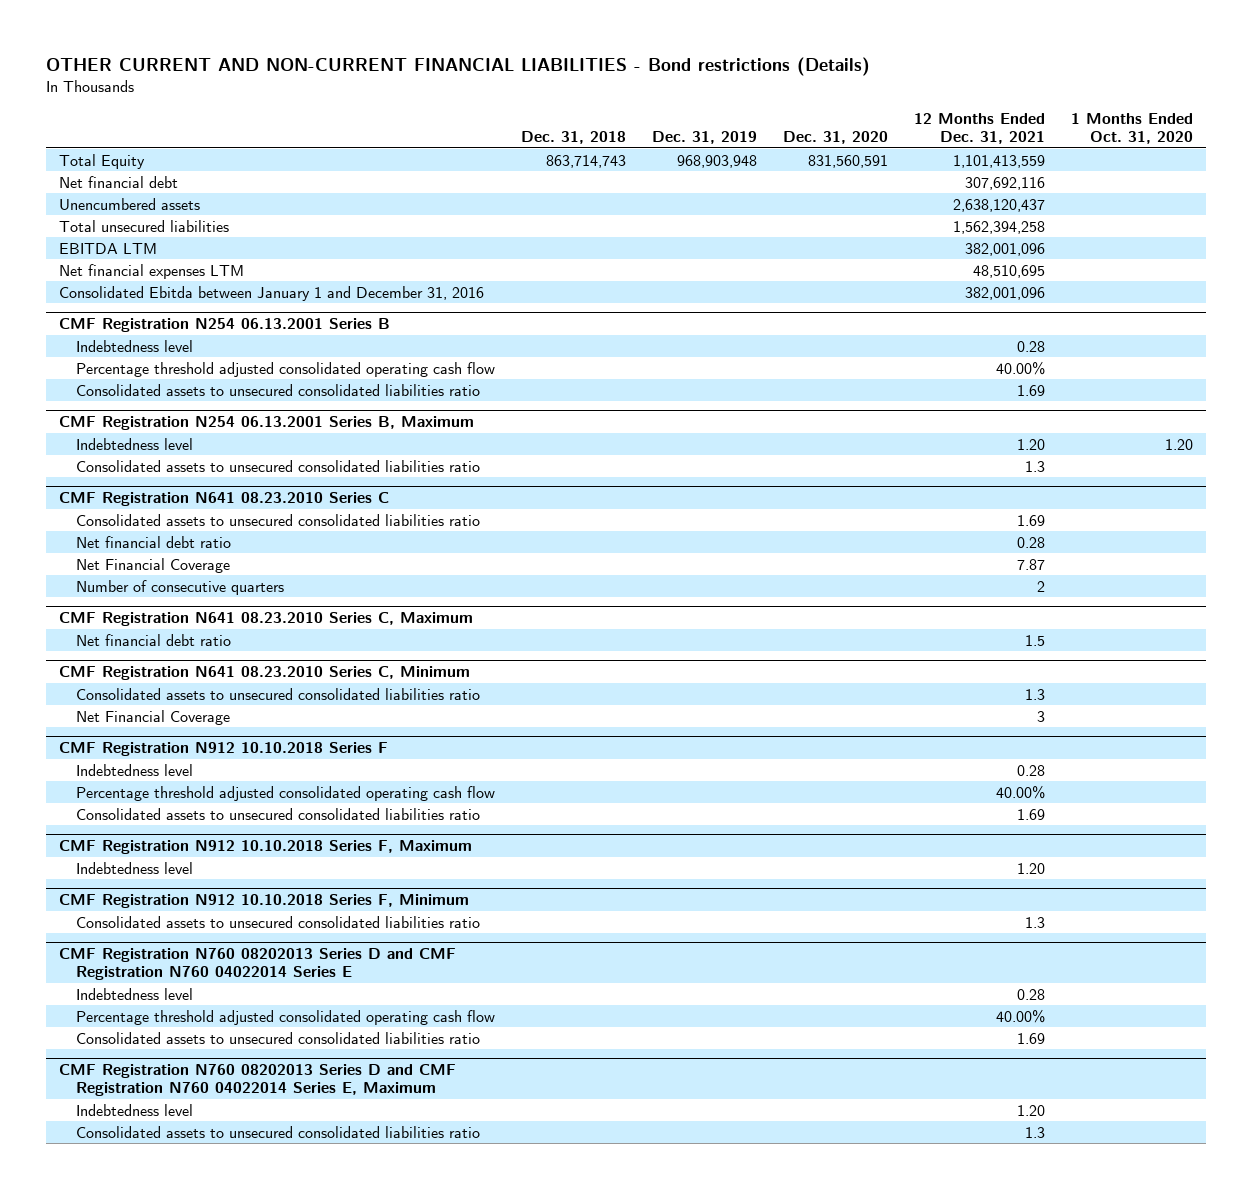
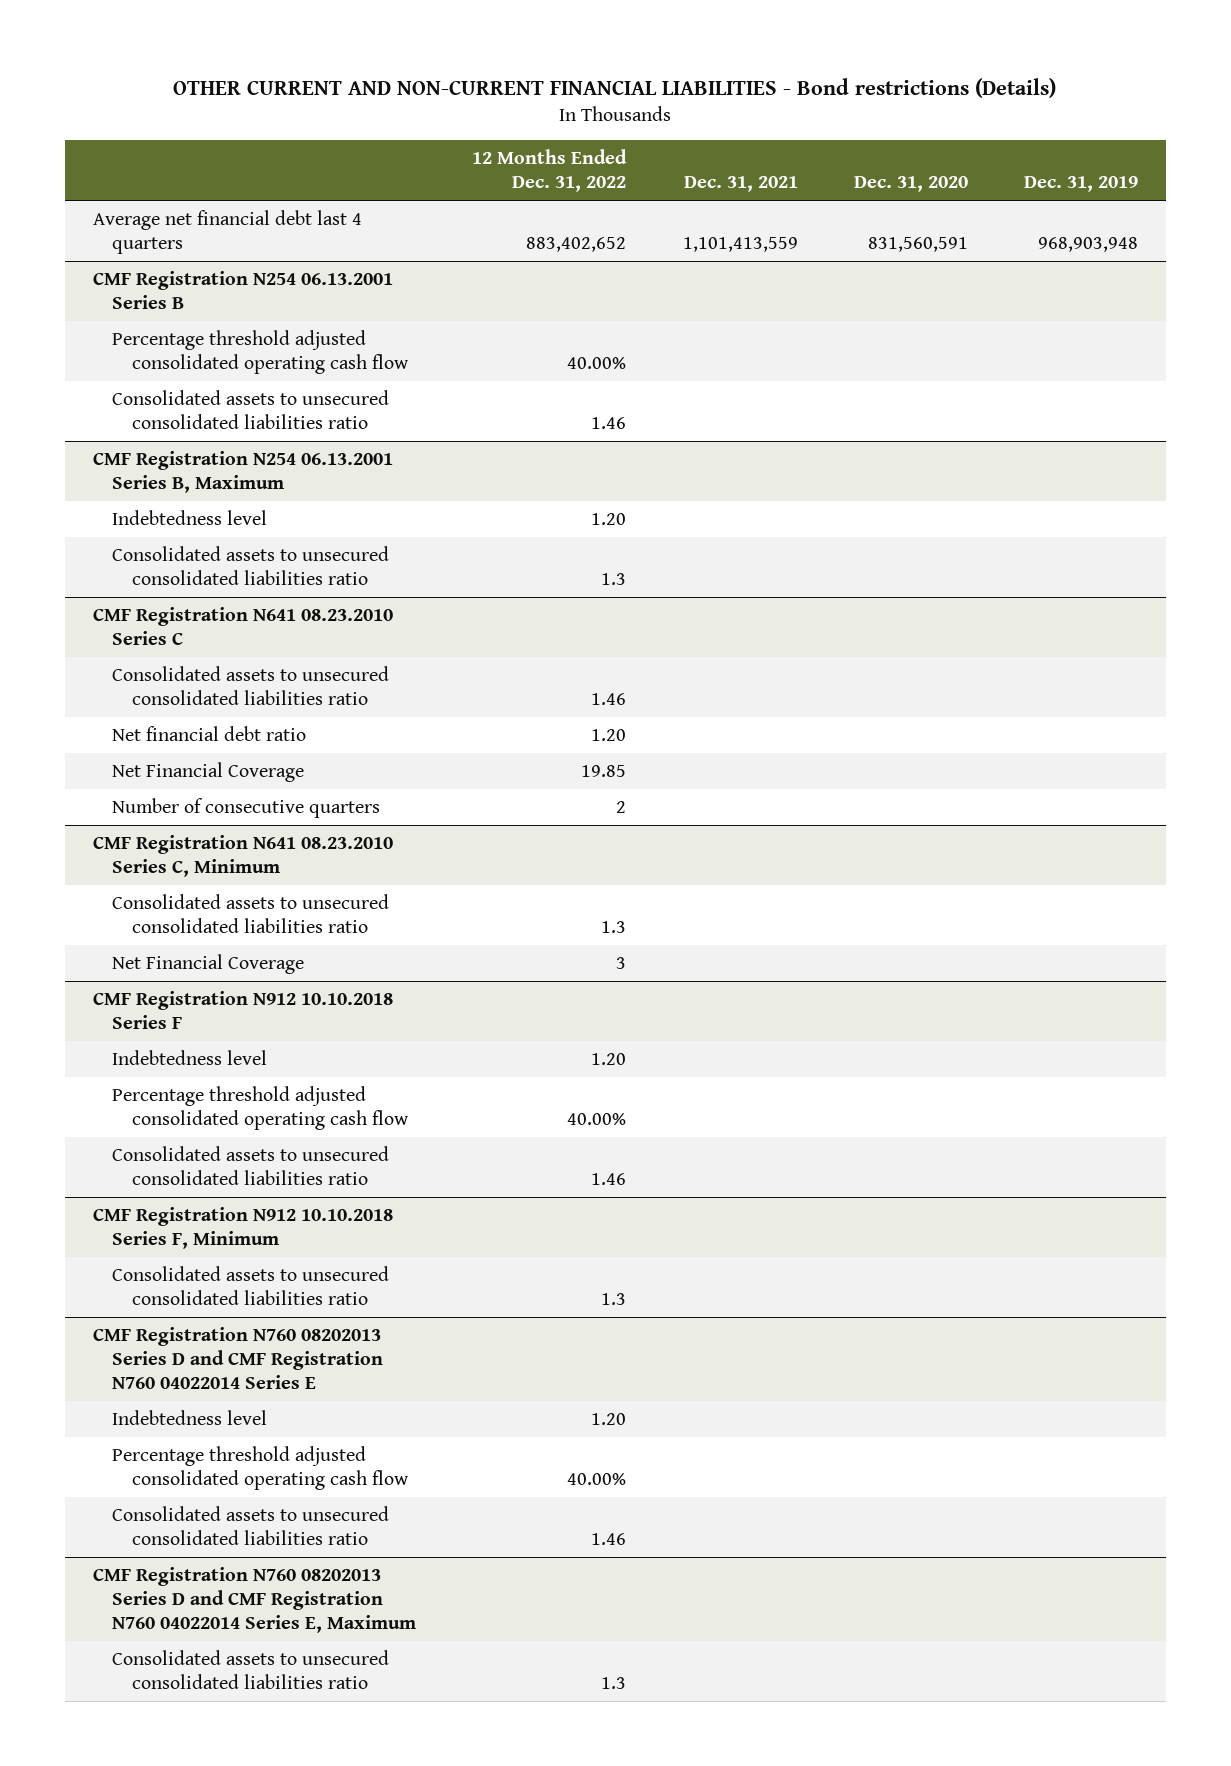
[520,131,626,145] Dec. 31, 2018 -> none
[913,112,1045,145] 12 Months Ended Dec. 31, 2021 -> none
[1070,112,1193,145] 1 Months Ended Oct. 31, 2020 -> none
none -> [472,149,628,193] 12 Months Ended Dec. 31, 2022
none -> [683,176,798,193] Dec. 31, 2021
[59,175,179,188] Net financial debt -> none
[59,197,201,210] Unencumbered assets -> none
[59,219,230,232] Total unsecured liabilities -> none
[59,242,158,254] EBITDA LTM -> none
[59,263,245,279] Net financial expenses LTM -> none
[59,285,485,301] Consolidated Ebitda between January 1 and December 31, 2016 -> none
[59,153,146,169] Total Equity -> [92,210,362,255] Average net financial debt last 4 quarters
[75,339,193,352] Indebtedness level -> none
[59,611,474,626] CMF Registration N641 08.23.2010 Series C, Maximum -> none
[75,633,231,646] Net financial debt ratio -> none
[59,839,473,854] CMF Registration N912 10.10.2018 Series F, Maximum -> none
[75,861,193,874] Indebtedness level -> none
[75,1103,193,1116] Indebtedness level -> none

